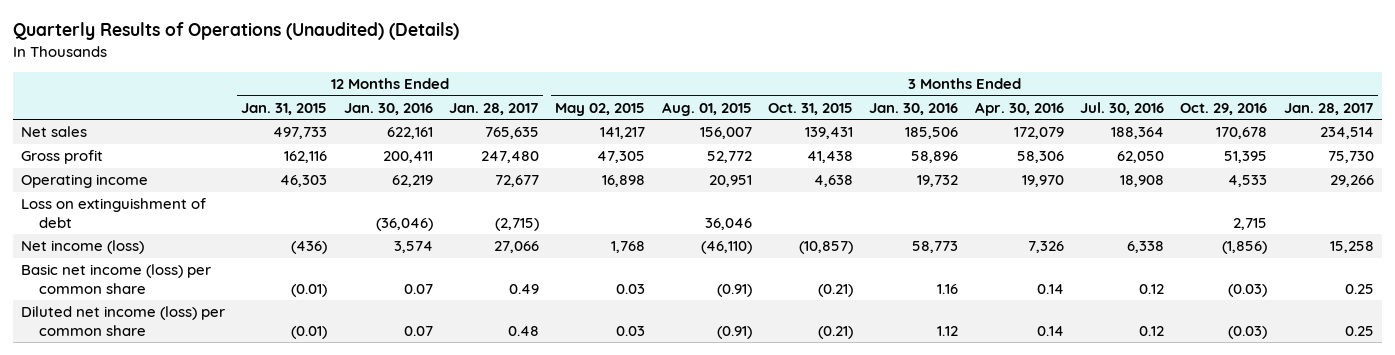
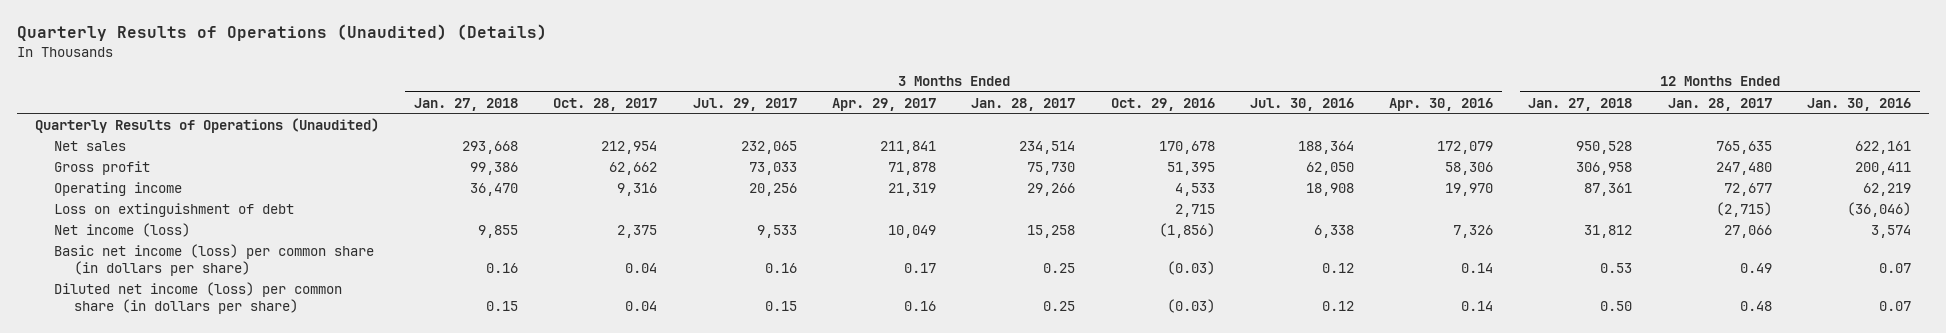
[241,102,328,115] Jan. 31, 2015 -> none
[555,102,646,116] May 02, 2015 -> none
[661,101,752,116] Aug. 01, 2015 -> none
[768,102,854,115] Oct. 31, 2015 -> none
[869,102,959,115] Jan. 30, 2016 -> none
none -> [414,97,519,111] Jan. 27, 2018
none -> [553,97,658,111] Oct. 28, 2017
none -> [692,97,797,111] Jul. 29, 2017
none -> [831,97,936,111] Apr. 29, 2017
none -> [1528,97,1633,111] Jan. 27, 2018
none -> [34,117,379,133] Quarterly Results of Operations (Unaudited)
[21,264,212,294] Basic net income (loss) per common share -> [54,243,375,276] Basic net income (loss) per common share (in dollars per share)
[21,306,226,336] Diluted net income (loss) per common share -> [54,281,343,314] Diluted net income (loss) per common share (in dollars per share)

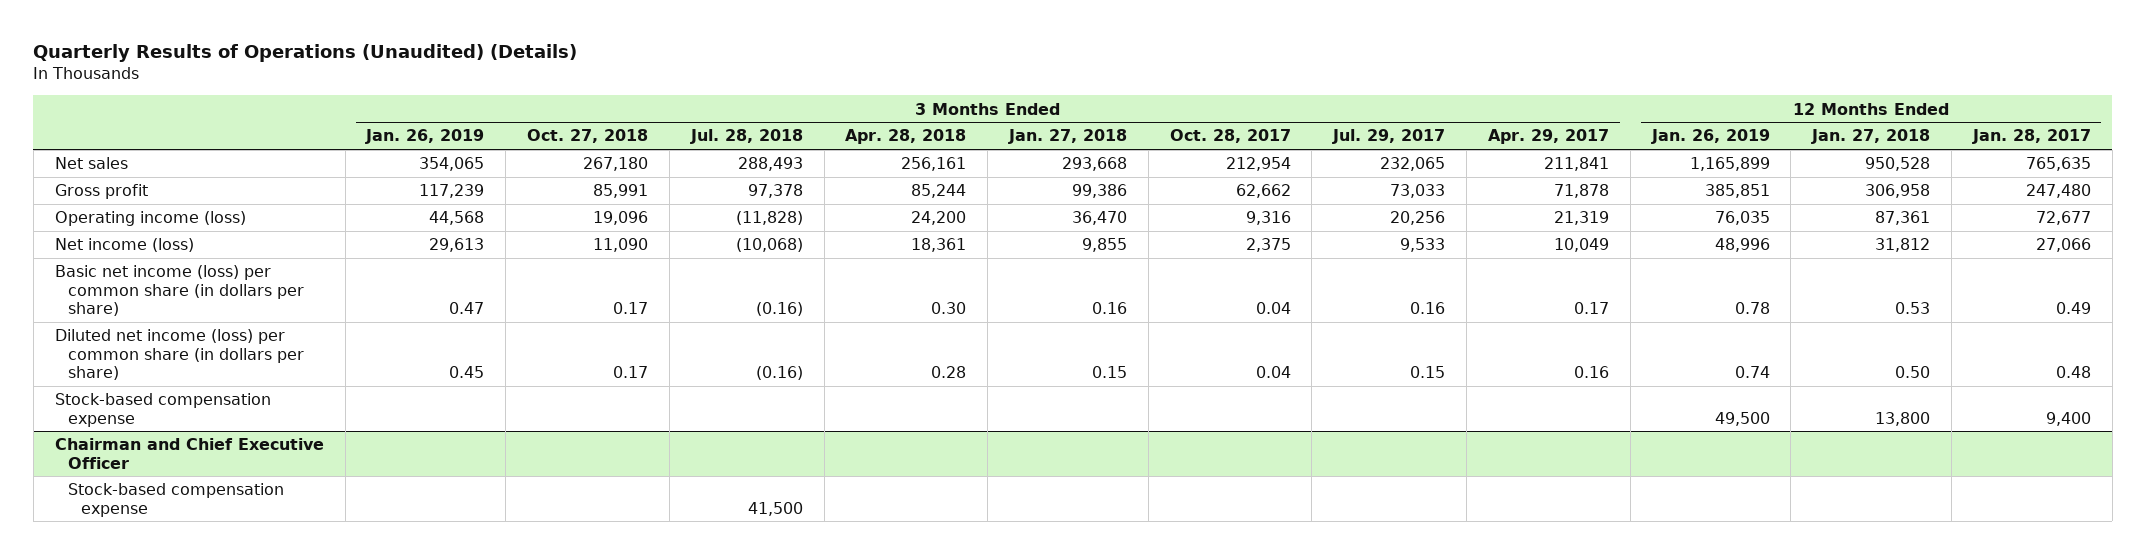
[971,97,1076,111] Jan. 28, 2017 -> none
[1110,97,1215,111] Oct. 29, 2016 -> none
[1249,97,1354,111] Jul. 30, 2016 -> none
[1389,97,1494,111] Apr. 30, 2016 -> none
[1807,97,1912,111] Jan. 30, 2016 -> none
none -> [365,129,485,145] Jan. 26, 2019
none -> [527,129,649,144] Oct. 27, 2018
none -> [689,129,803,145] Jul. 28, 2018
none -> [845,129,967,145] Apr. 28, 2018
none -> [1650,129,1770,145] Jan. 26, 2019
[34,117,379,133] Quarterly Results of Operations (Unaudited) -> none
[54,202,295,217] Loss on extinguishment of debt -> none
[54,181,183,196] Operating income -> [54,211,246,227] Operating income (loss)
none -> [54,393,271,427] Stock-based compensation expense
none -> [54,438,324,469] Chairman and Chief Executive Officer
none -> [68,483,285,517] Stock-based compensation expense

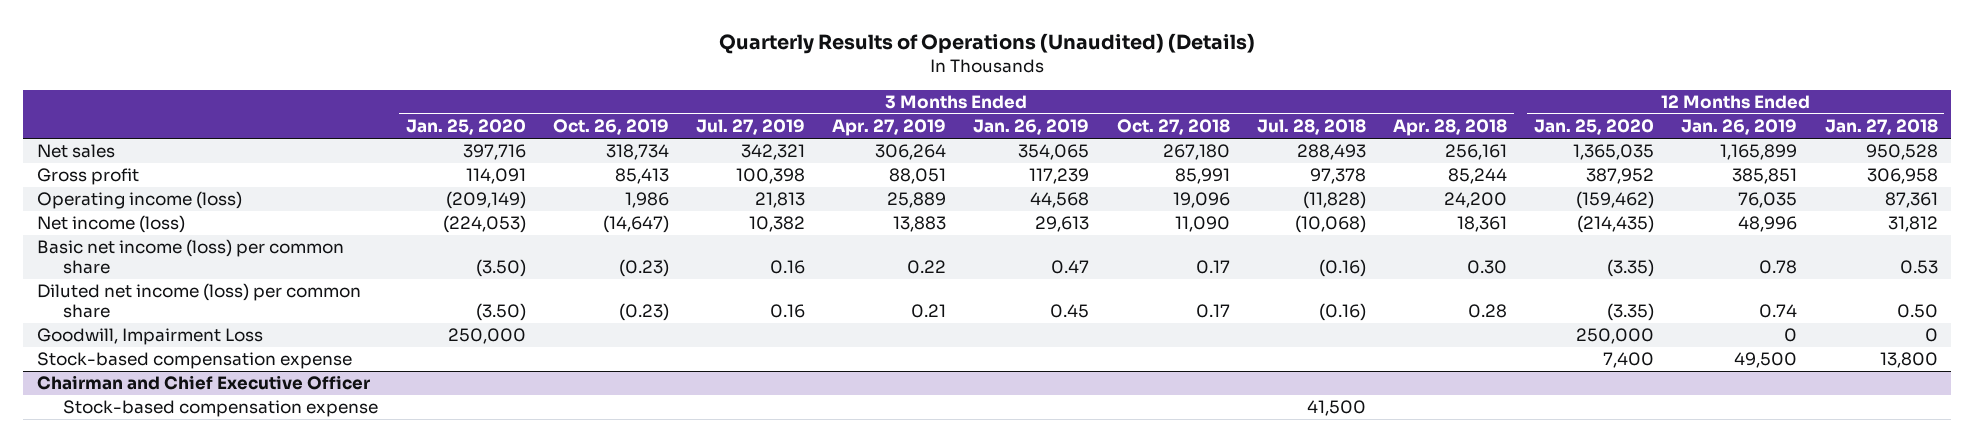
[1007,129,1127,145] Jan. 27, 2018 -> none
[1169,129,1291,144] Oct. 28, 2017 -> none
[1332,129,1446,145] Jul. 29, 2017 -> none
[1487,129,1609,145] Apr. 29, 2017 -> none
[1971,129,2091,145] Jan. 28, 2017 -> none
none -> [405,119,526,136] Jan. 25, 2020
none -> [552,119,669,136] Oct. 26, 2019
none -> [696,119,806,136] Jul. 27, 2019
none -> [832,119,947,137] Apr. 27, 2019
none -> [1534,119,1655,136] Jan. 25, 2020
[54,265,305,317] Basic net income (loss) per common share (in dollars per share) -> [36,239,344,275] Basic net income (loss) per common share
[54,329,305,381] Diluted net income (loss) per common share (in dollars per share) -> [36,283,361,319] Diluted net income (loss) per common share
none -> [36,328,263,346] Goodwill, Impairment Loss

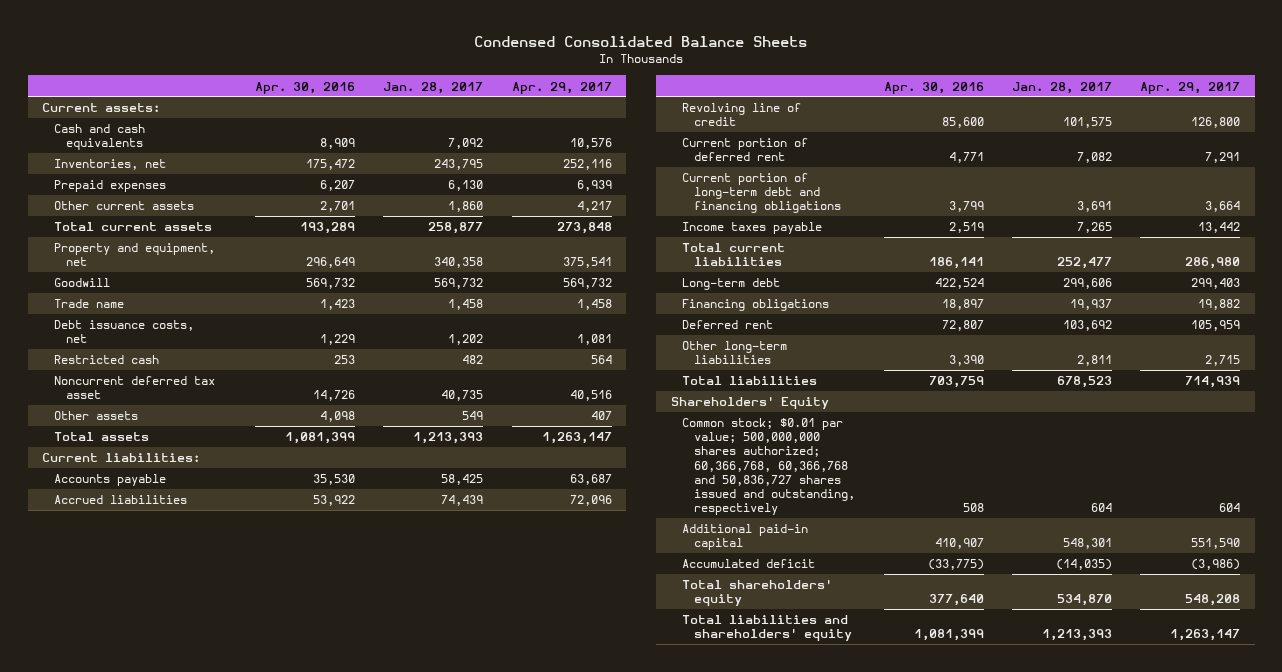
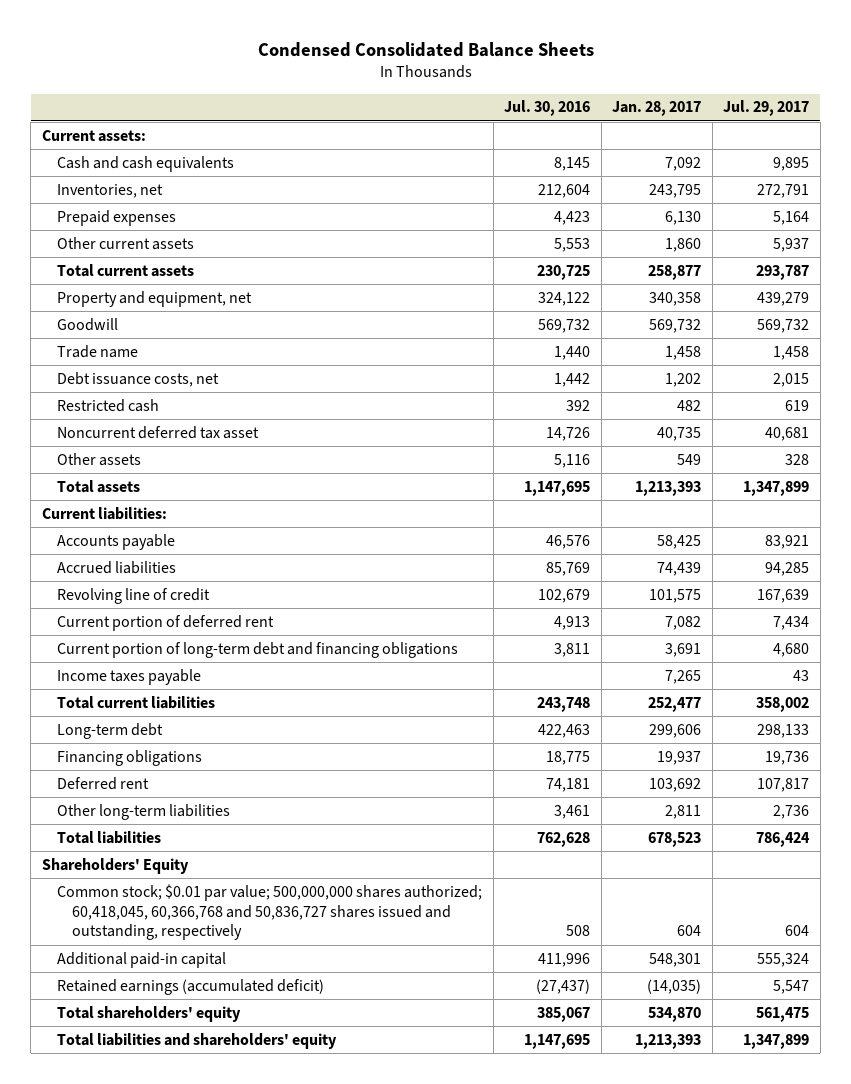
[255,81,356,94] Apr. 30, 2016 -> none
[511,81,612,94] Apr. 29, 2017 -> none
none -> [504,100,591,117] Jul. 30, 2016
none -> [723,100,810,117] Jul. 29, 2017
[682,418,856,516] Common stock; $0.01 par value; 500,000,000 shares authorized; 60,366,768, 60,366,768 and 50,836,727 shares issued and outstanding, respectively -> [56,883,482,941] Common stock; $0.01 par value; 500,000,000 shares authorized; 60,418,045, 60,366,768 and 50,836,727 shares issued and outstanding, respectively
[682,559,816,569] Accumulated deficit -> [56,978,324,995] Retained earnings (accumulated deficit)

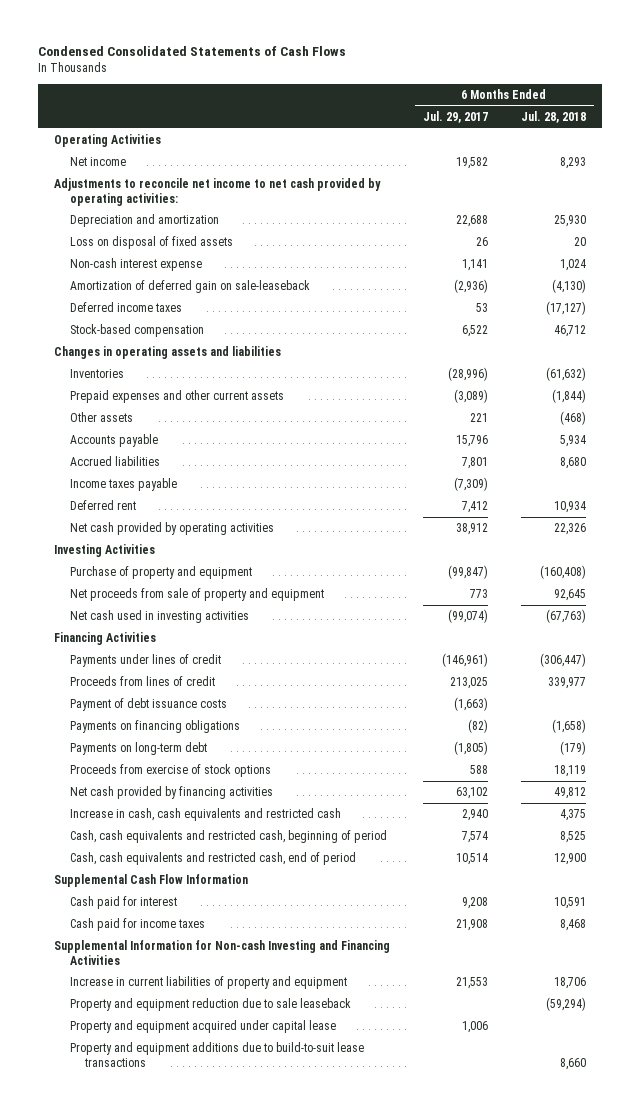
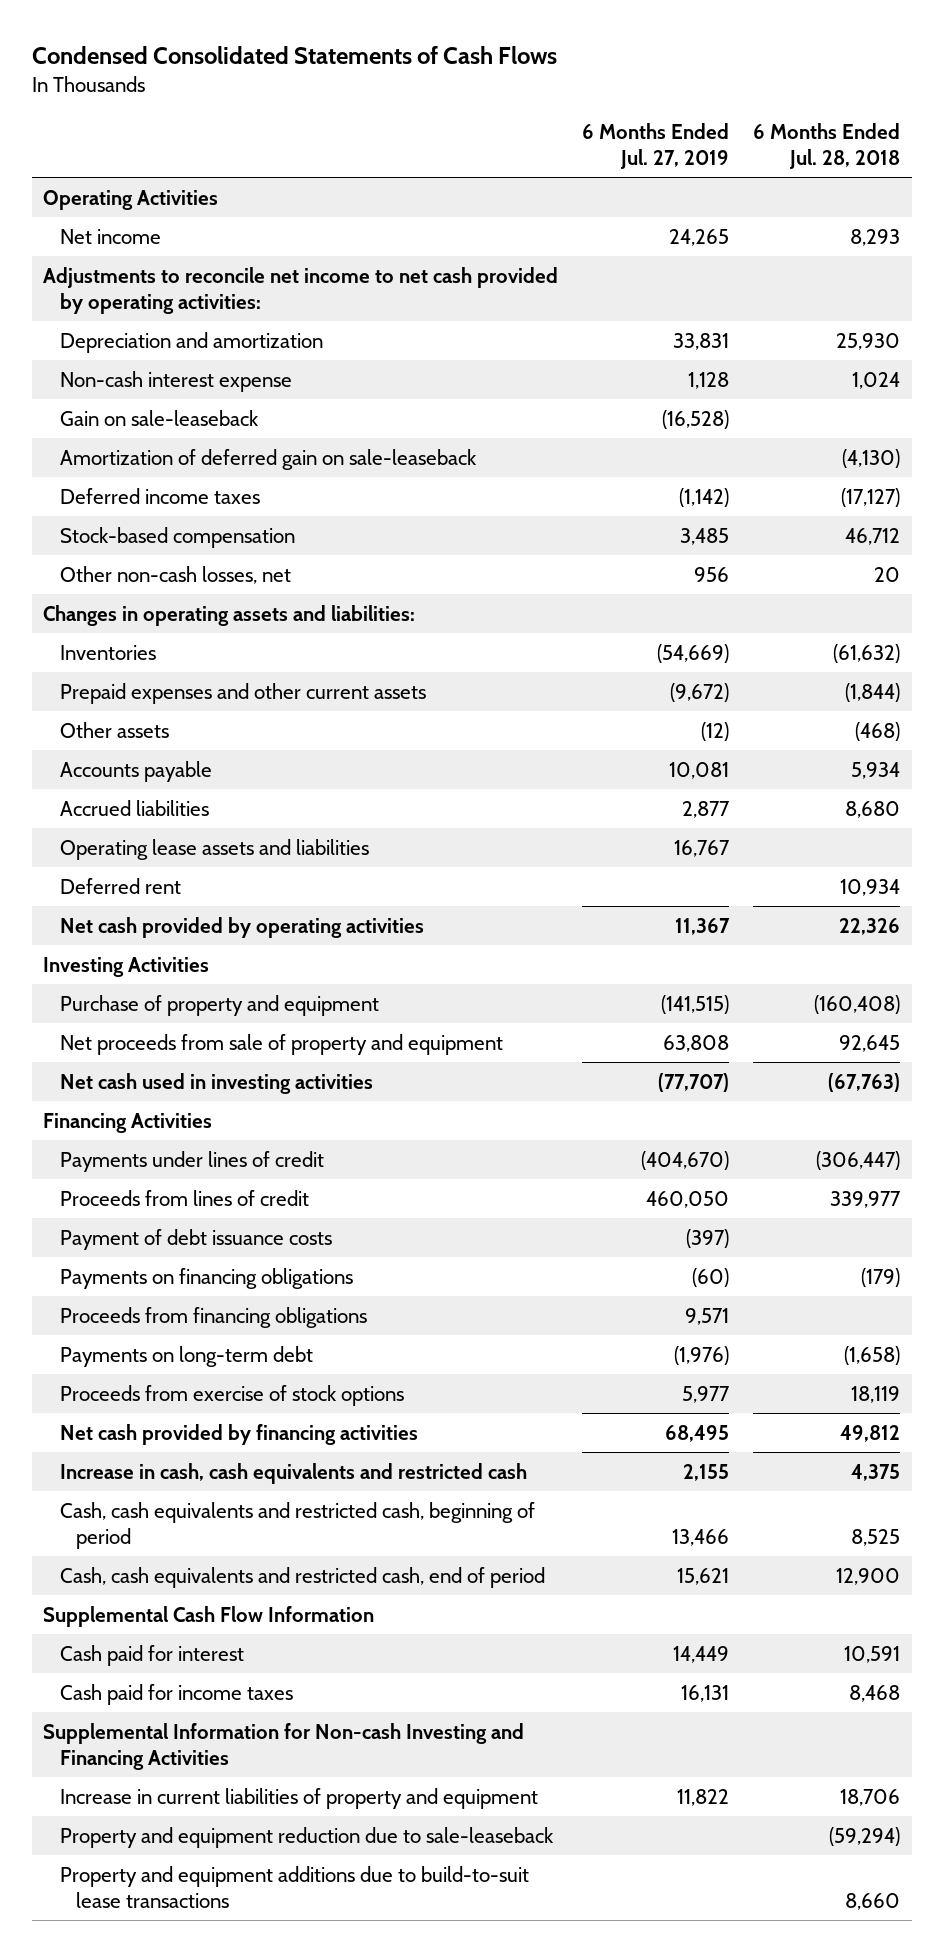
[422,110,488,123] Jul. 29, 2017 -> none
none -> [582,122,730,170] 6 Months Ended Jul. 27, 2019
[69,236,233,250] Loss on disposal of fixed assets -> none
none -> [59,409,259,426] Gain on sale-leaseback
none -> [59,565,291,584] Other non-cash losses, net
[54,346,282,360] Changes in operating assets and liabilities -> [43,604,416,626] Changes in operating assets and liabilities:
[69,478,177,492] Income taxes payable -> none
none -> [59,838,369,860] Operating lease assets and liabilities
[551,719,586,734] (1,658) -> [860,1267,900,1287] (179)
none -> [59,1306,367,1328] Proceeds from financing obligations
[559,741,586,756] (179) -> [843,1345,900,1365] (1,658)
[69,1020,336,1034] Property and equipment acquired under capital lease -> none
[69,998,351,1012] Property and equipment reduction due to sale leaseback -> [59,1826,554,1848] Property and equipment reduction due to sale-leaseback

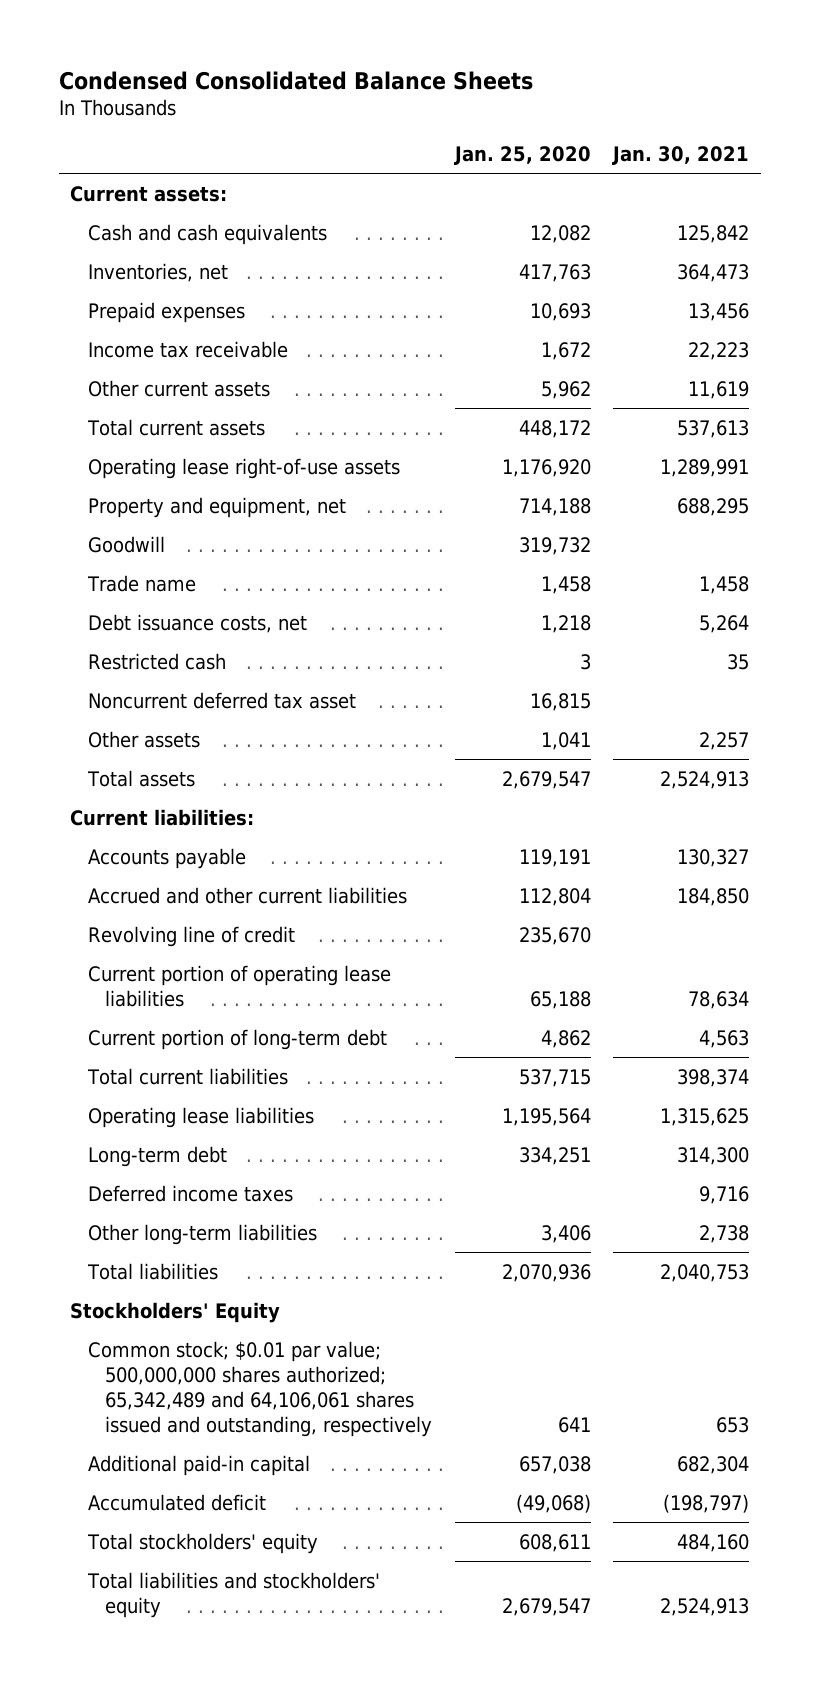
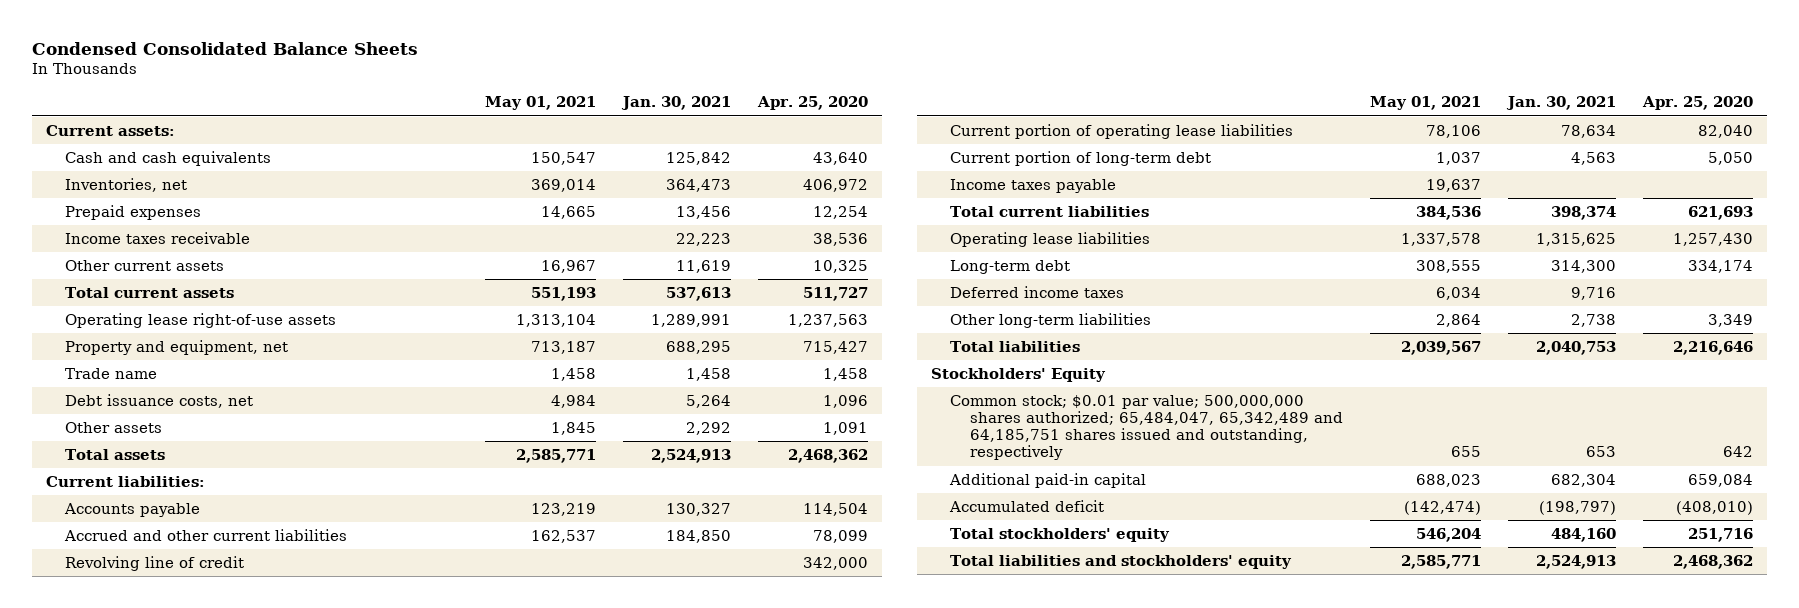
[453,145,591,165] Jan. 25, 2020 -> none
none -> [484,96,596,111] May 01, 2021
none -> [757,96,869,111] Apr. 25, 2020
[87,340,288,358] Income tax receivable -> [65,231,251,244] Income taxes receivable
[87,535,165,553] Goodwill -> none
[87,652,226,670] Restricted cash -> none
[87,691,356,709] Noncurrent deferred tax asset -> none
[699,731,750,750] 2,257 -> [685,421,731,435] 2,292
none -> [950,178,1117,193] Income taxes payable
[87,1340,433,1437] Common stock; $0.01 par value; 500,000,000 shares authorized; 65,342,489 and 64,106,061 shares issued and outstanding, respectively -> [950,394,1343,461] Common stock; $0.01 par value; 500,000,000 shares authorized; 65,484,047, 65,342,489 and 64,185,751 shares issued and outstanding, respectively

